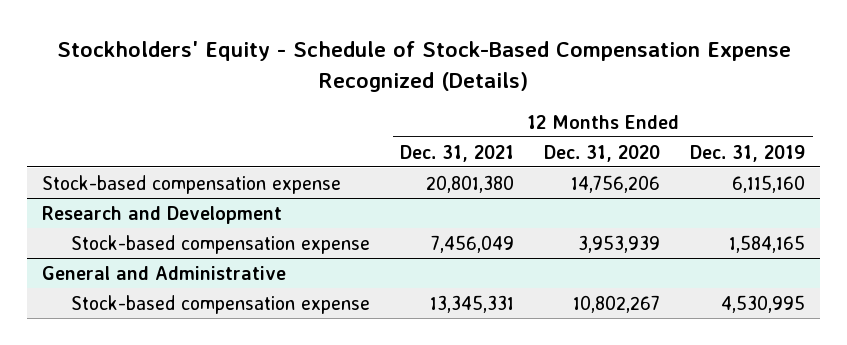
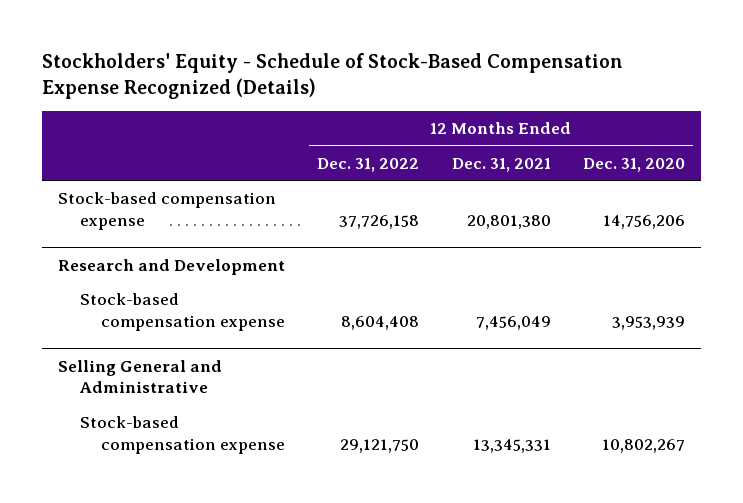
[690,144,806,162] Dec. 31, 2019 -> none
none -> [317,157,420,172] Dec. 31, 2022
[41,265,286,280] General and Administrative -> [57,359,222,394] Selling General and Administrative

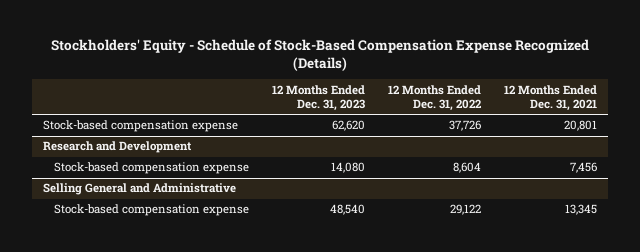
[583,157,686,172] Dec. 31, 2020 -> none
none -> [272,84,366,112] 12 Months Ended Dec. 31, 2023
[339,214,420,229] 37,726,158 -> [448,120,481,132] 37,726
[466,214,551,229] 20,801,380 -> [563,120,597,132] 20,801
[341,315,420,330] 8,604,408 -> [452,162,481,174] 8,604
[475,315,551,330] 7,456,049 -> [569,162,597,174] 7,456
[340,438,420,453] 29,121,750 -> [449,204,481,216] 29,122
[472,438,551,453] 13,345,331 -> [564,204,597,216] 13,345

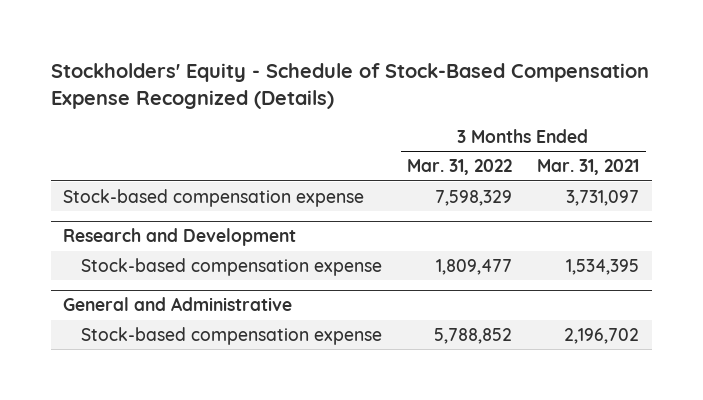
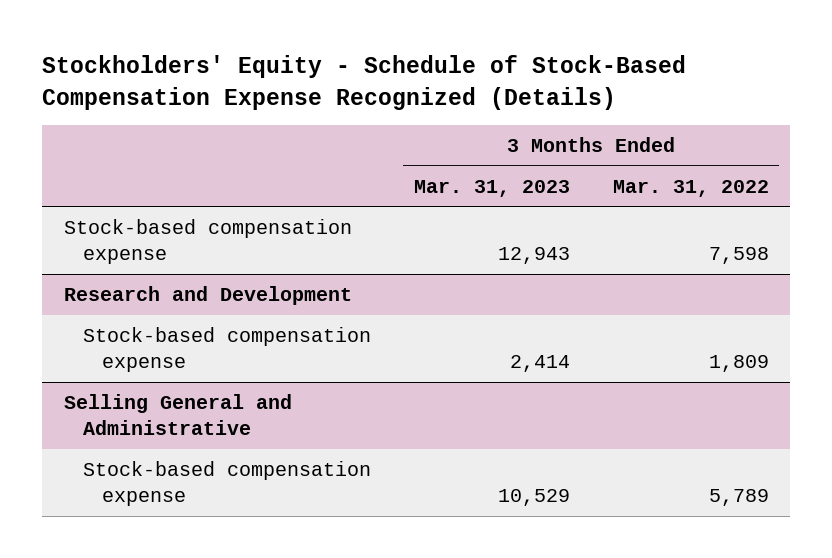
[537,159,640,176] Mar. 31, 2021 -> none
none -> [413,179,570,197] Mar. 31, 2023
[435,189,513,206] 7,598,329 -> [708,246,769,264] 7,598
[436,258,513,275] 1,809,477 -> [708,354,769,372] 1,809
[63,297,293,312] General and Administrative -> [63,394,292,435] Selling General and Administrative
[434,327,513,344] 5,788,852 -> [708,488,769,506] 5,789

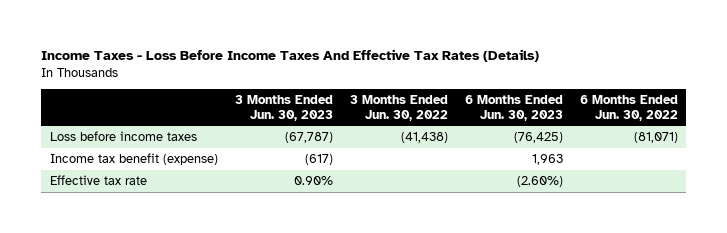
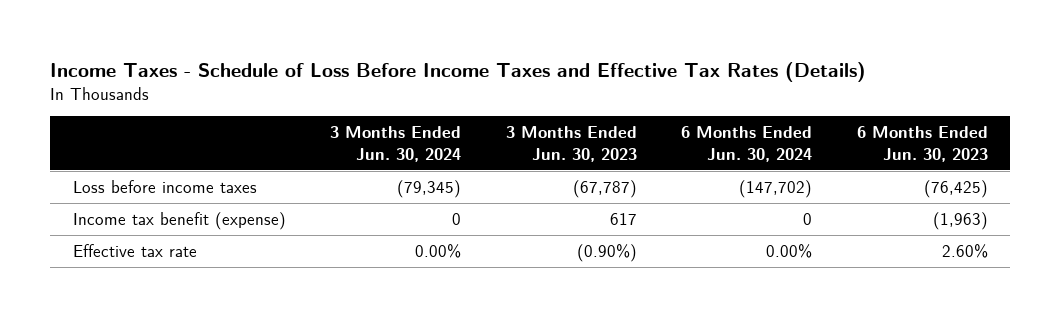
[41,49,540,63] Income Taxes - Loss Before Income Taxes And Effective Tax Rates (Details) -> [50,61,867,82] Income Taxes - Schedule of Loss Before Income Taxes and Effective Tax Rates (Details)
[349,95,448,121] 3 Months Ended Jun. 30, 2022 -> none
[579,95,678,121] 6 Months Ended Jun. 30, 2022 -> none
none -> [330,126,462,162] 3 Months Ended Jun. 30, 2024
none -> [681,126,813,162] 6 Months Ended Jun. 30, 2024
[304,153,333,165] (617) -> [609,212,637,225] 617
[531,153,563,165] 1,963 -> [933,211,989,230] (1,963)
[293,175,333,185] 0.90% -> [576,243,637,262] (0.90%)
[516,175,563,187] (2.60%) -> [942,243,989,258] 2.60%

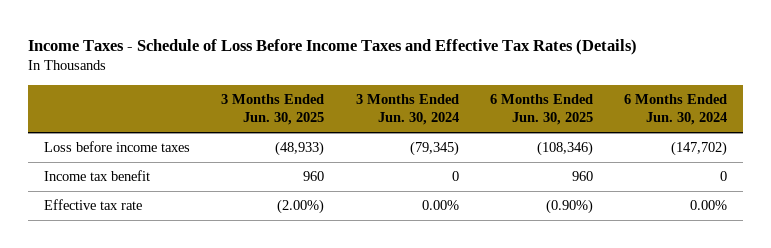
[505,126,637,162] 3 Months Ended Jun. 30, 2023 -> none
[857,126,989,162] 6 Months Ended Jun. 30, 2023 -> none
none -> [221,94,325,126] 3 Months Ended Jun. 30, 2025
none -> [489,94,593,126] 6 Months Ended Jun. 30, 2025
[72,211,286,230] Income tax benefit (expense) -> [44,170,151,182] Income tax benefit

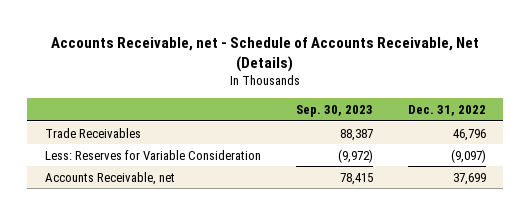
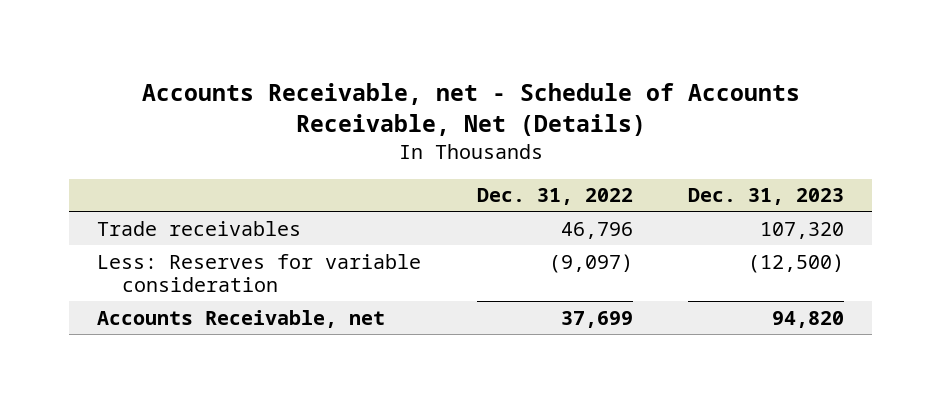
[295,105,373,118] Sep. 30, 2023 -> none
none -> [687,188,844,206] Dec. 31, 2023
[44,127,141,138] Trade Receivables -> [97,220,302,236] Trade receivables
[44,149,261,160] Less: Reserves for Variable Consideration -> [97,253,422,292] Less: Reserves for variable consideration

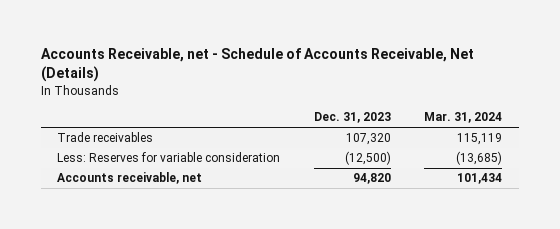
[476,188,633,206] Dec. 31, 2022 -> none
none -> [424,112,503,124] Mar. 31, 2024
[97,309,386,328] Accounts Receivable, net -> [57,172,203,185] Accounts receivable, net

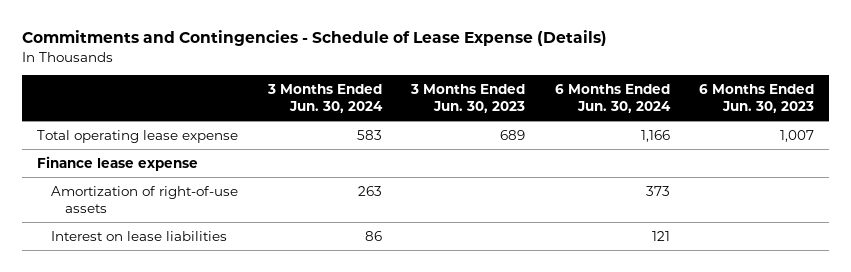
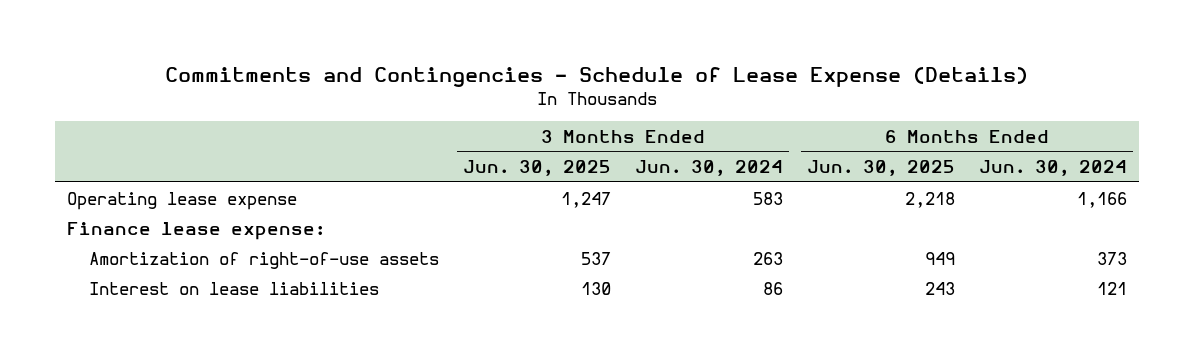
[410,83,526,114] 3 Months Ended Jun. 30, 2023 -> none
[699,83,815,114] 6 Months Ended Jun. 30, 2023 -> none
none -> [462,160,611,177] Jun. 30, 2025
none -> [806,160,955,177] Jun. 30, 2025
[37,129,239,143] Total operating lease expense -> [67,191,298,210] Operating lease expense
[37,155,199,171] Finance lease expense -> [67,221,326,240] Finance lease expense:

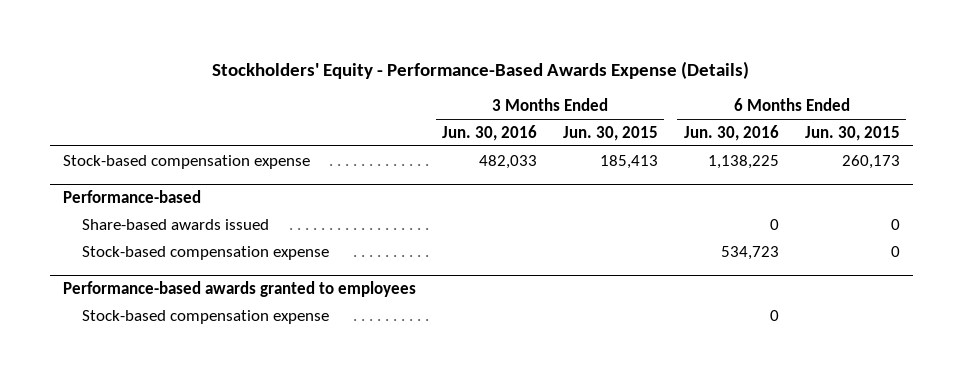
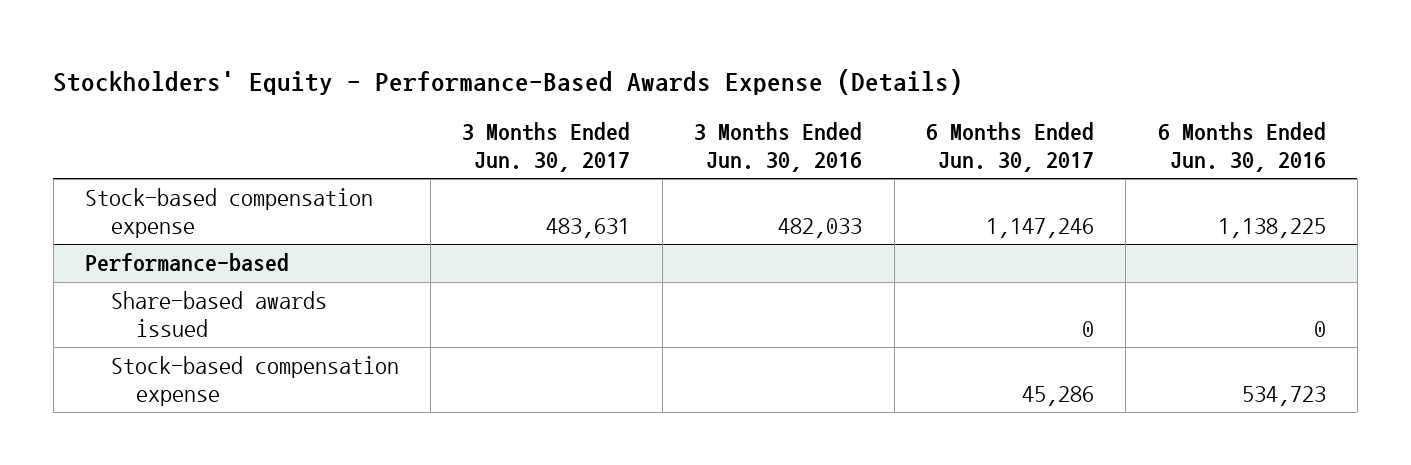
[562,125,658,141] Jun. 30, 2015 -> none
[804,125,900,141] Jun. 30, 2015 -> none
none -> [462,122,631,173] 3 Months Ended Jun. 30, 2017
none -> [925,122,1094,173] 6 Months Ended Jun. 30, 2017
[63,281,417,298] Performance-based awards granted to employees -> none
[81,309,329,324] Stock-based compensation expense -> none

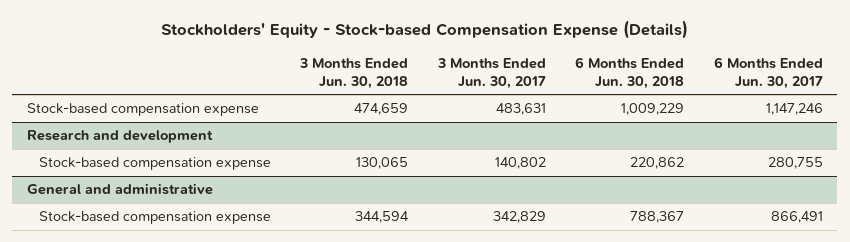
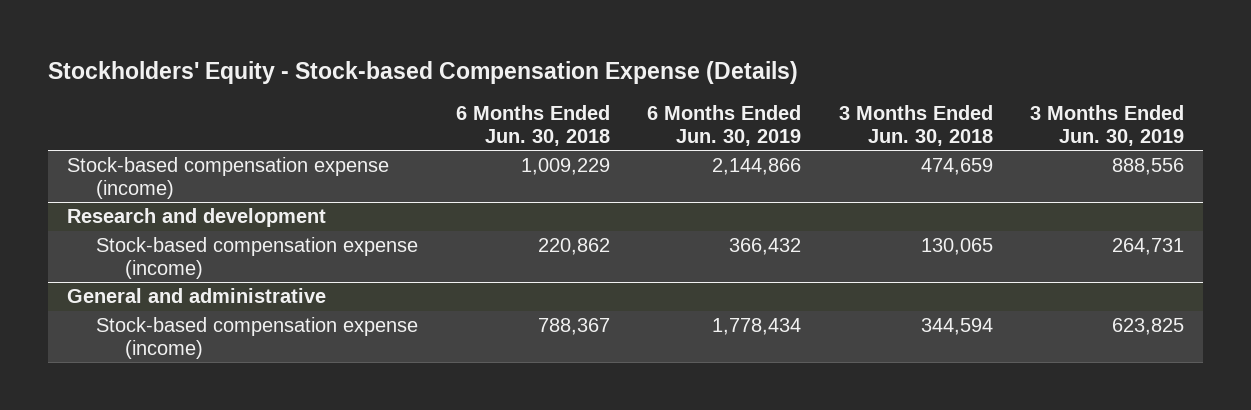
[436,57,546,89] 3 Months Ended Jun. 30, 2017 -> none
[713,56,823,89] 6 Months Ended Jun. 30, 2017 -> none
none -> [647,105,802,147] 6 Months Ended Jun. 30, 2019
none -> [1030,105,1185,147] 3 Months Ended Jun. 30, 2019
[27,103,260,117] Stock-based compensation expense -> [66,157,389,200] Stock-based compensation expense (income)
[38,157,271,171] Stock-based compensation expense -> [95,237,418,280] Stock-based compensation expense (income)
[38,211,271,225] Stock-based compensation expense -> [95,317,418,360] Stock-based compensation expense (income)

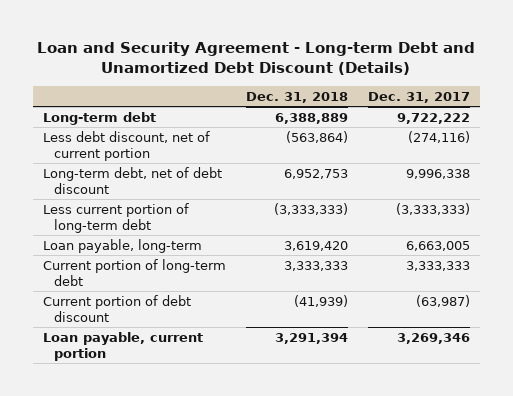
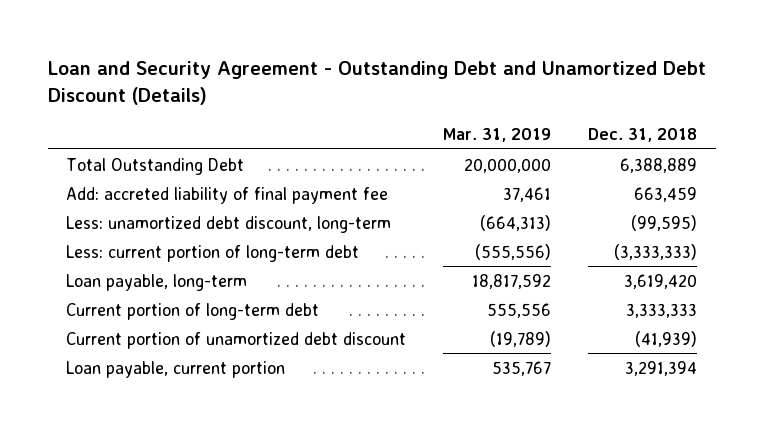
[37,42,476,76] Loan and Security Agreement - Long-term Debt and Unamortized Debt Discount (Details) -> [47,60,706,105] Loan and Security Agreement - Outstanding Debt and Unamortized Debt Discount (Details)
[367,92,470,104] Dec. 31, 2017 -> none
none -> [443,127,552,142] Mar. 31, 2019
[42,166,222,194] Long-term debt, net of debt discount -> none
[42,111,156,125] Long-term debt -> [66,157,245,175] Total Outstanding Debt
none -> [66,186,389,204] Add: accreted liability of final payment fee
[42,130,210,161] Less debt discount, net of current portion -> [66,215,392,233] Less: unamortized debt discount, long-term
[285,130,348,143] (563,864) -> [631,214,698,231] (99,595)
[42,202,189,233] Less current portion of long-term debt -> [66,244,360,262] Less: current portion of long-term debt
[42,294,191,322] Current portion of debt discount -> [66,331,407,349] Current portion of unamortized debt discount

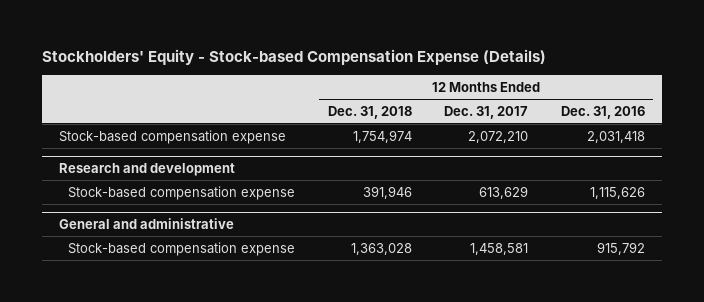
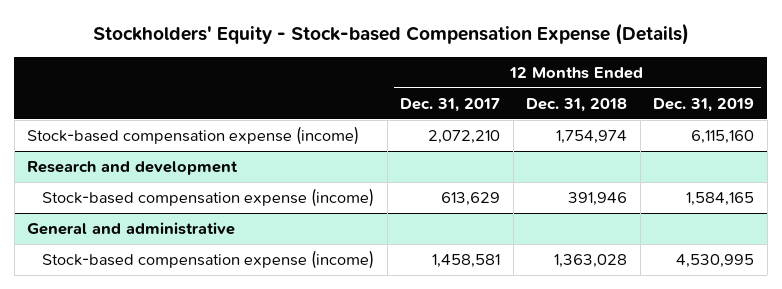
[561,105,646,119] Dec. 31, 2016 -> none
none -> [653,97,755,112] Dec. 31, 2019
[58,129,286,144] Stock-based compensation expense -> [27,126,360,146] Stock-based compensation expense (income)
[67,185,295,200] Stock-based compensation expense -> [42,188,375,208] Stock-based compensation expense (income)
[67,241,295,256] Stock-based compensation expense -> [42,250,375,270] Stock-based compensation expense (income)

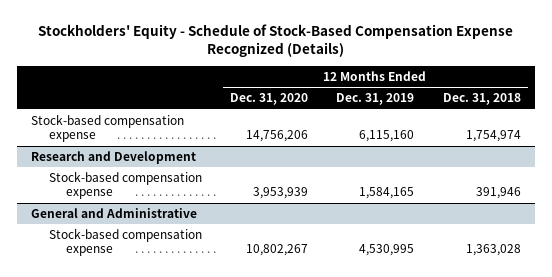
[92,23,689,46] Stockholders' Equity - Stock-based Compensation Expense (Details) -> [38,23,514,57] Stockholders' Equity - Schedule of Stock-Based Compensation Expense Recognized (Details)
[400,97,501,112] Dec. 31, 2017 -> none
none -> [229,93,308,106] Dec. 31, 2020
[27,126,360,146] Stock-based compensation expense (income) -> [31,114,185,143] Stock-based compensation expense
[27,161,239,176] Research and development -> [31,151,197,165] Research and Development
[42,188,375,208] Stock-based compensation expense (income) -> [48,171,202,200] Stock-based compensation expense
[27,222,236,236] General and administrative -> [31,208,198,219] General and Administrative
[42,250,375,270] Stock-based compensation expense (income) -> [48,228,202,257] Stock-based compensation expense

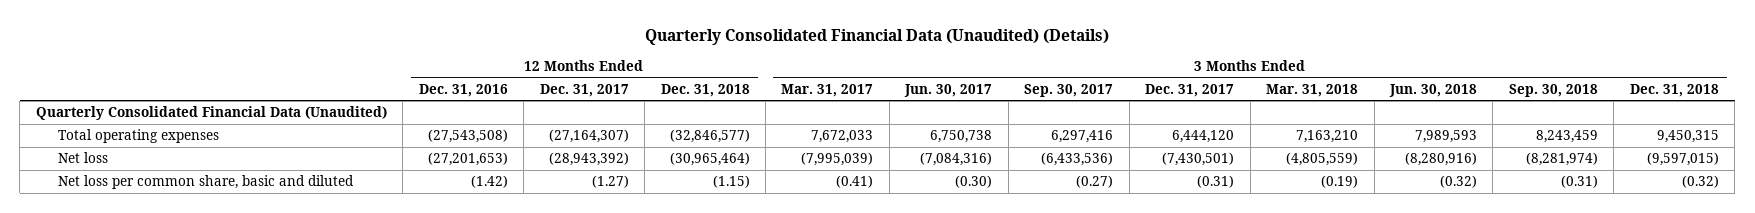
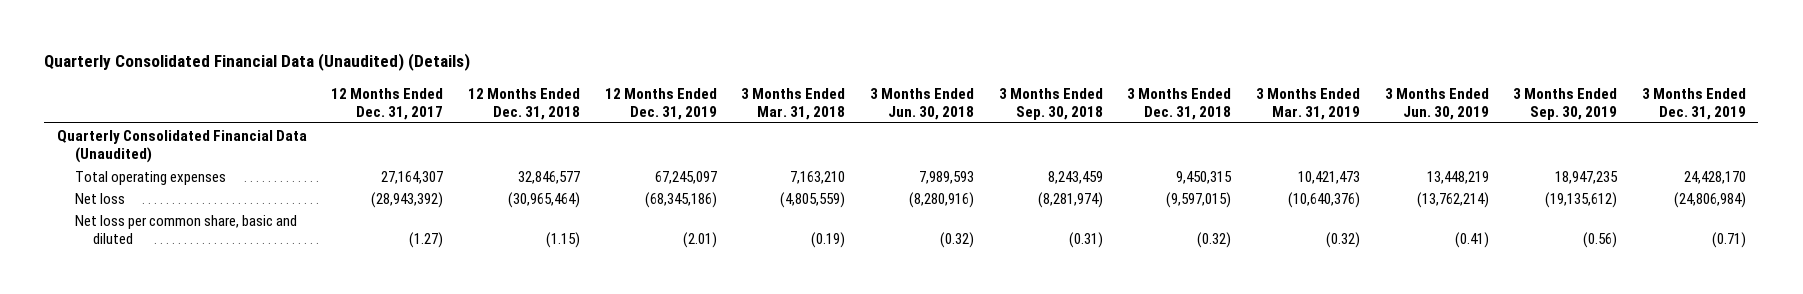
[418,83,508,97] Dec. 31, 2016 -> none
[781,83,874,97] Mar. 31, 2017 -> none
[904,83,993,97] Jun. 30, 2017 -> none
[1024,83,1114,97] Sep. 30, 2017 -> none
[1145,83,1235,97] Dec. 31, 2017 -> none
none -> [604,87,717,120] 12 Months Ended Dec. 31, 2019
none -> [1256,87,1361,120] 3 Months Ended Mar. 31, 2019
none -> [1384,87,1489,120] 3 Months Ended Jun. 30, 2019
none -> [1513,87,1618,120] 3 Months Ended Sep. 30, 2019
none -> [1642,87,1747,120] 3 Months Ended Dec. 31, 2019
[548,129,629,144] (27,164,307) -> [381,170,444,184] 27,164,307
[669,129,750,144] (32,846,577) -> [518,170,581,184] 32,846,577

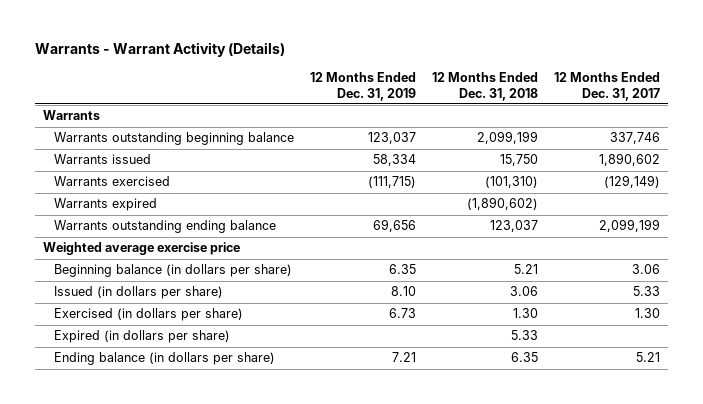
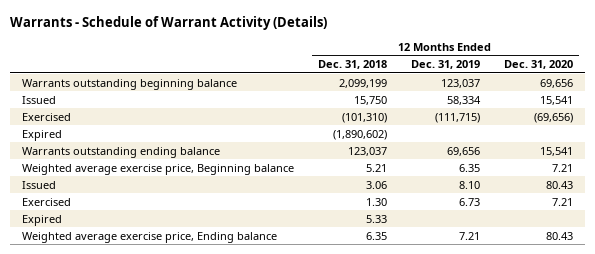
[34,41,285,57] Warrants - Warrant Activity (Details) -> [9,16,327,31] Warrants - Schedule of Warrant Activity (Details)
[554,71,661,101] 12 Months Ended Dec. 31, 2017 -> none
none -> [503,60,573,70] Dec. 31, 2020
[42,110,100,121] Warrants -> none
[54,154,152,165] Warrants issued -> [21,95,56,104] Issued
[54,176,171,187] Warrants exercised -> [21,112,71,121] Exercised
[54,198,158,212] Warrants expired -> [21,129,62,141] Expired
[42,242,240,256] Weighted average exercise price -> none
[54,264,293,278] Beginning balance (in dollars per share) -> [21,163,294,175] Weighted average exercise price, Beginning balance
[54,286,224,300] Issued (in dollars per share) -> [21,180,56,189] Issued
[54,308,244,322] Exercised (in dollars per share) -> [21,197,71,206] Exercised
[54,330,231,344] Expired (in dollars per share) -> [21,214,62,226] Expired
[54,352,276,366] Ending balance (in dollars per share) -> [21,231,277,243] Weighted average exercise price, Ending balance

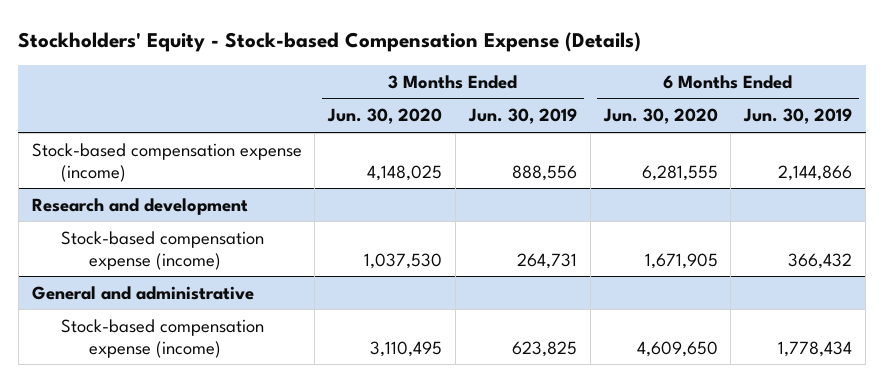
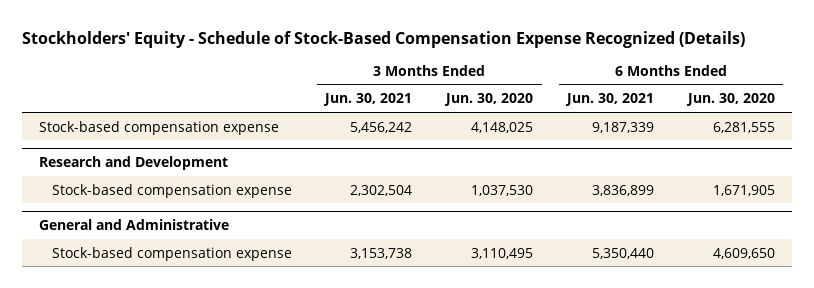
[18,31,642,52] Stockholders' Equity - Stock-based Compensation Expense (Details) -> [22,30,746,48] Stockholders' Equity - Schedule of Stock-Based Compensation Expense Recognized (Details)
[467,108,577,125] Jun. 30, 2019 -> none
[743,108,853,125] Jun. 30, 2019 -> none
none -> [323,93,413,107] Jun. 30, 2021
none -> [564,93,654,107] Jun. 30, 2021
[31,142,302,182] Stock-based compensation expense (income) -> [39,120,280,135] Stock-based compensation expense
[31,197,248,215] Research and development -> [39,156,229,171] Research and Development
[60,230,264,270] Stock-based compensation expense (income) -> [51,183,292,198] Stock-based compensation expense
[31,285,254,300] General and administrative -> [39,219,230,231] General and Administrative
[60,318,264,358] Stock-based compensation expense (income) -> [51,246,292,261] Stock-based compensation expense

